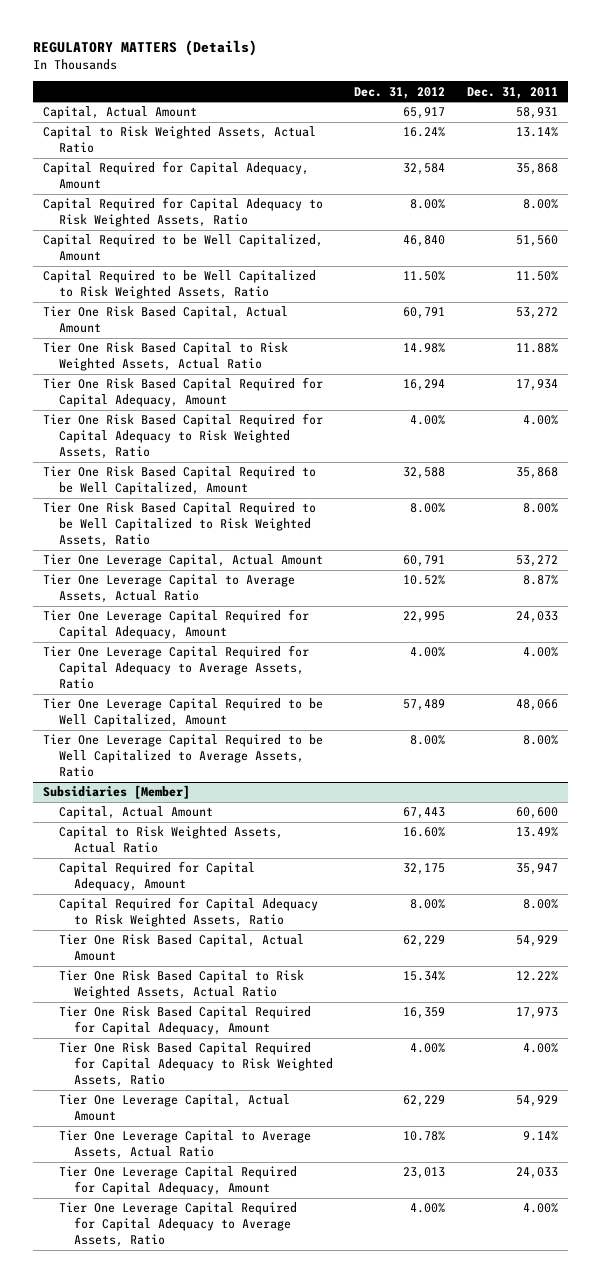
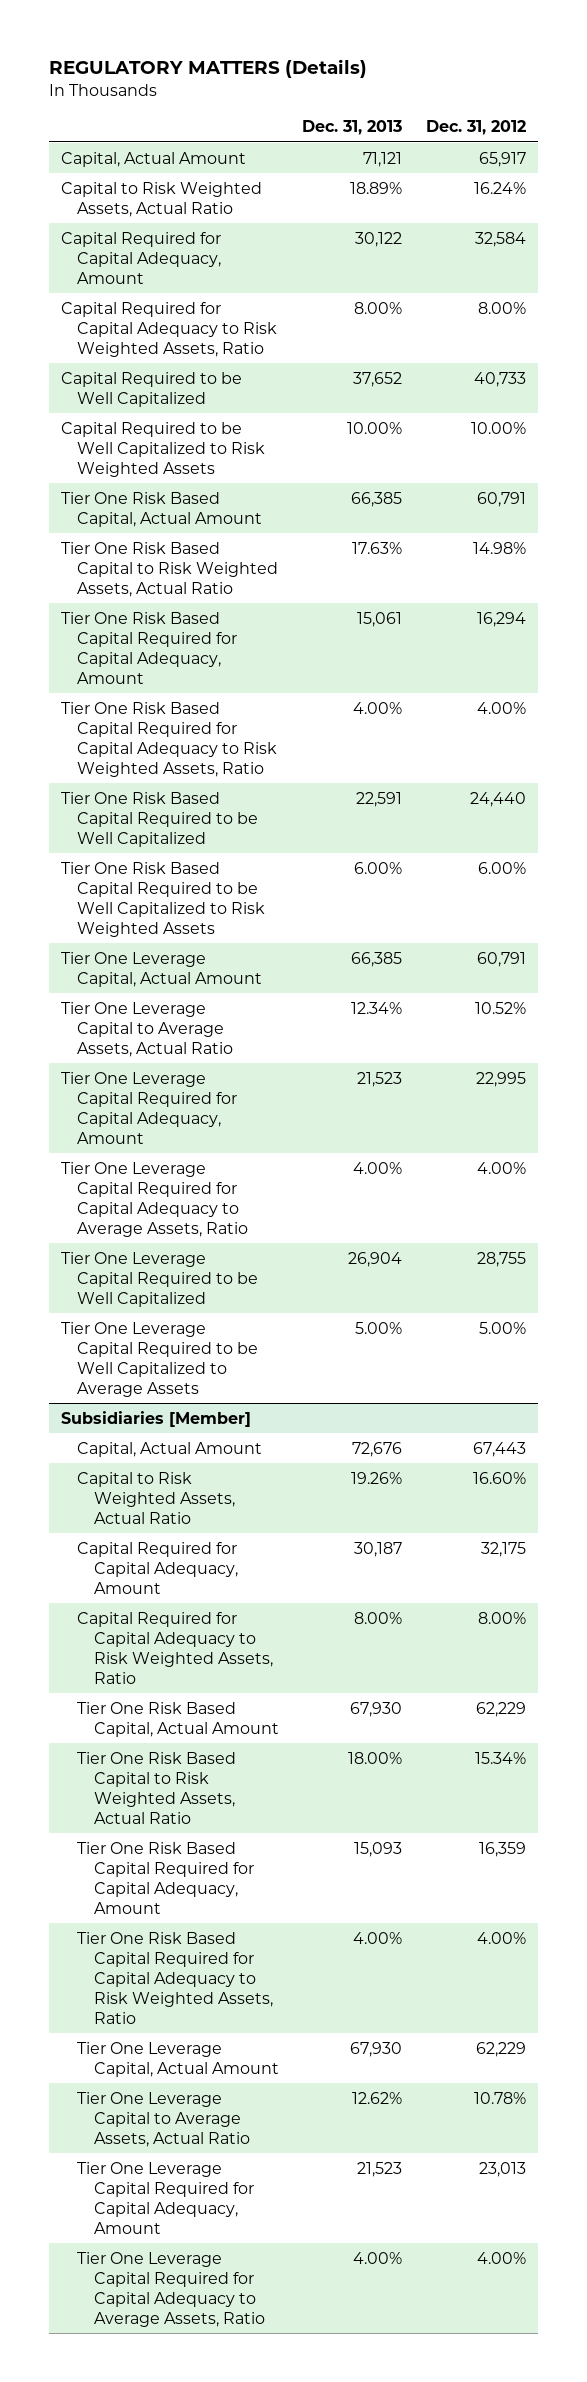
[466,86,558,99] Dec. 31, 2011 -> none
none -> [302,120,403,136] Dec. 31, 2013
[43,234,324,262] Capital Required to be Well Capitalized, Amount -> [60,371,242,407] Capital Required to be Well Capitalized
[403,235,446,248] 46,840 -> [473,371,526,387] 40,733
[43,270,317,300] Capital Required to be Well Capitalized to Risk Weighted Assets, Ratio -> [60,421,266,477] Capital Required to be Well Capitalized to Risk Weighted Assets
[403,271,446,282] 11.50% -> [470,421,526,434] 10.00%
[43,466,317,496] Tier One Risk Based Capital Required to be Well Capitalized, Amount -> [60,791,259,847] Tier One Risk Based Capital Required to be Well Capitalized
[403,467,446,480] 32,588 -> [469,791,526,807] 24,440
[43,502,317,548] Tier One Risk Based Capital Required to be Well Capitalized to Risk Weighted Assets, Ratio -> [60,861,266,937] Tier One Risk Based Capital Required to be Well Capitalized to Risk Weighted Assets
[410,503,446,514] 8.00% -> [477,861,526,874] 6.00%
[43,698,324,728] Tier One Leverage Capital Required to be Well Capitalized, Amount -> [60,1251,259,1307] Tier One Leverage Capital Required to be Well Capitalized
[403,699,446,712] 57,489 -> [476,1251,526,1267] 28,755
[43,734,324,778] Tier One Leverage Capital Required to be Well Capitalized to Average Assets, Ratio -> [60,1321,259,1397] Tier One Leverage Capital Required to be Well Capitalized to Average Assets
[410,735,446,746] 8.00% -> [478,1321,526,1334] 5.00%

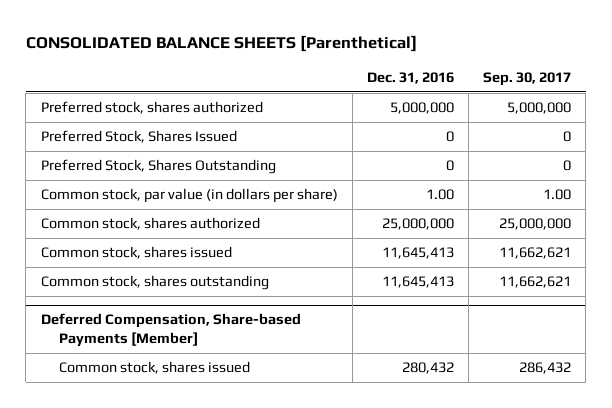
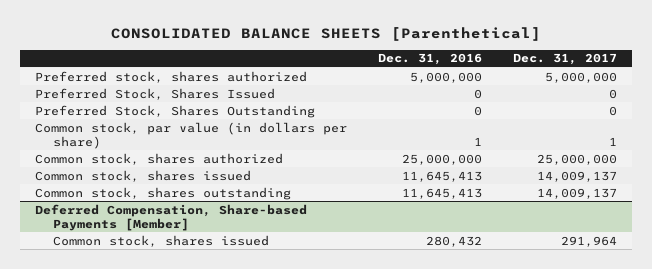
[483,71,572,86] Sep. 30, 2017 -> none
none -> [512,53,617,66] Dec. 31, 2017
[425,189,454,201] 1.00 -> [474,136,483,146] 1

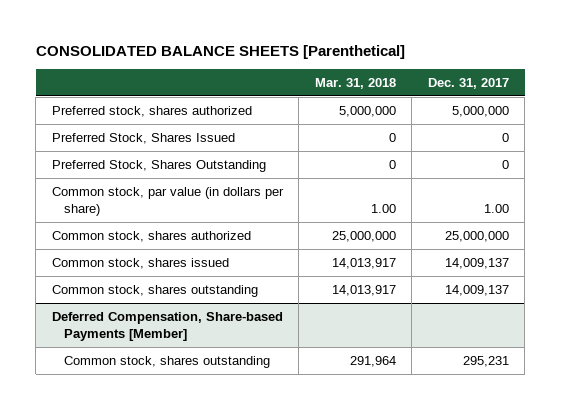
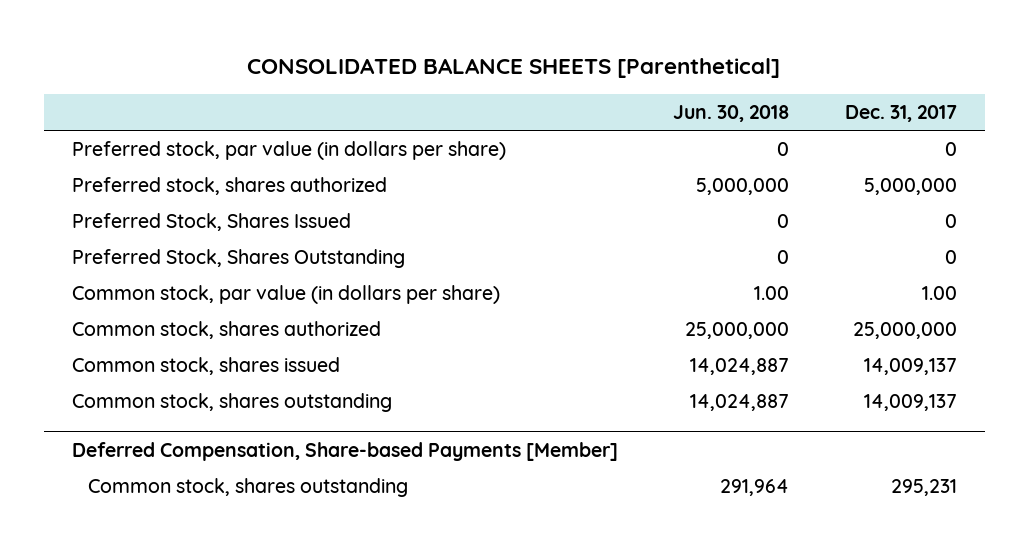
[314,77,396,89] Mar. 31, 2018 -> none
none -> [673,105,790,123] Jun. 30, 2018
none -> [71,141,506,161] Preferred stock, par value (in dollars per share)

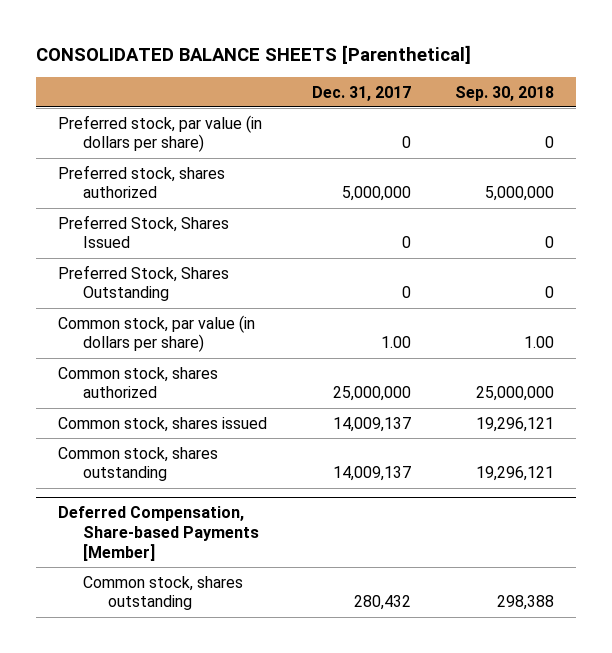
[673,105,790,123] Jun. 30, 2018 -> none
none -> [454,85,554,101] Sep. 30, 2018
[891,479,958,497] 295,231 -> [353,595,411,611] 280,432

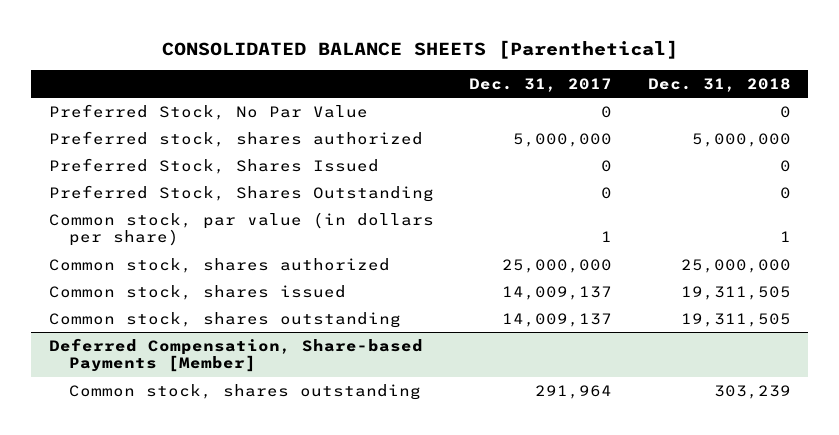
[454,85,554,101] Sep. 30, 2018 -> none
none -> [647,77,791,92] Dec. 31, 2018
[58,114,263,153] Preferred stock, par value (in dollars per share) -> [48,104,368,121] Preferred Stock, No Par Value
[380,336,411,349] 1.00 -> [601,231,613,243] 1
[353,595,411,611] 280,432 -> [535,385,613,400] 291,964

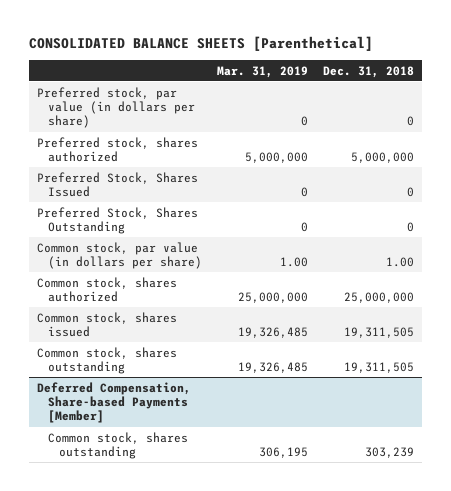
[469,77,613,92] Dec. 31, 2017 -> none
none -> [216,65,308,78] Mar. 31, 2019
[48,104,368,121] Preferred Stock, No Par Value -> [36,86,195,129] Preferred stock, par value (in dollars per share)
[779,231,791,243] 1 -> [386,257,415,268] 1.00

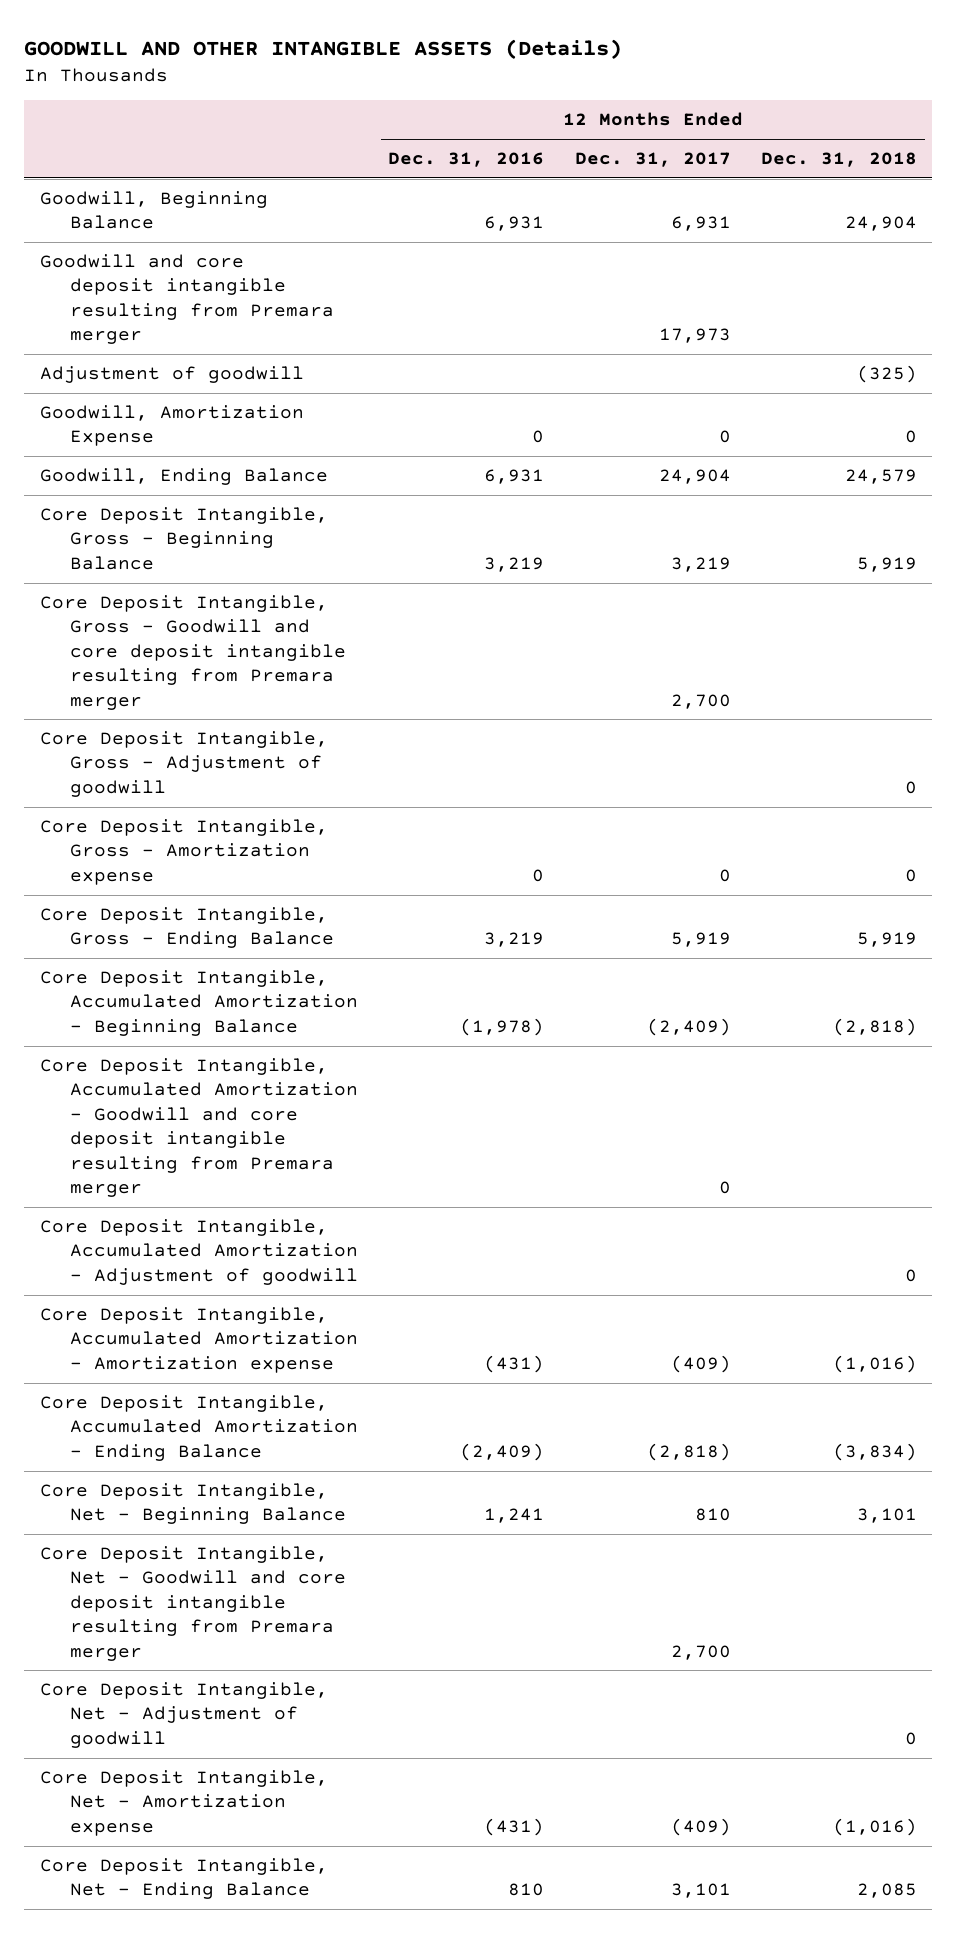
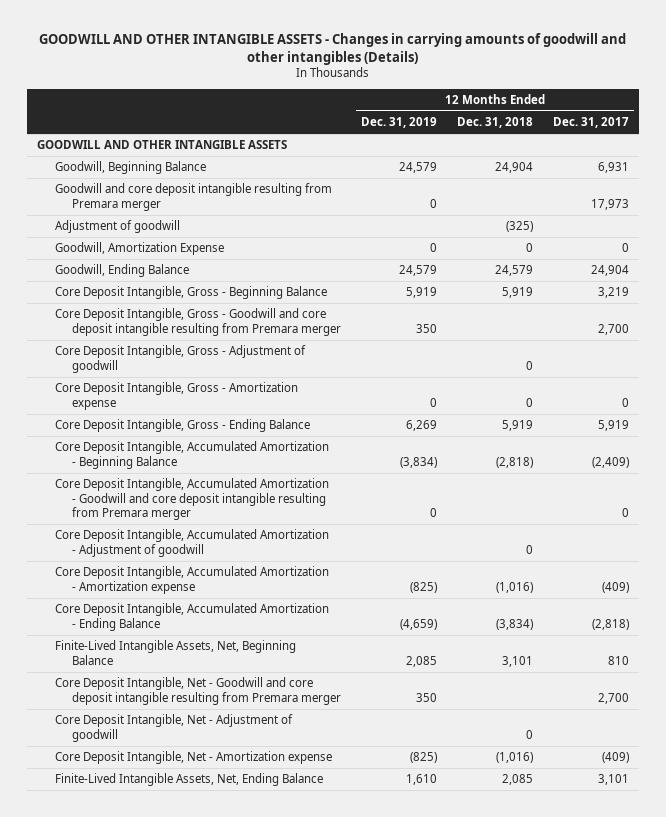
[24,38,623,59] GOODWILL AND OTHER INTANGIBLE ASSETS (Details) -> [38,33,626,66] GOODWILL AND OTHER INTANGIBLE ASSETS - Changes in carrying amounts of goodwill and other intangibles (Details)
[388,152,545,168] Dec. 31, 2016 -> none
none -> [361,117,438,129] Dec. 31, 2019
none -> [36,140,287,150] GOODWILL AND OTHER INTANGIBLE ASSETS
[39,1483,346,1525] Core Deposit Intangible, Net - Beginning Balance -> [54,640,296,665] Finite-Lived Intangible Assets, Net, Beginning Balance
[39,1858,328,1900] Core Deposit Intangible, Net - Ending Balance -> [54,773,323,787] Finite-Lived Intangible Assets, Net, Ending Balance

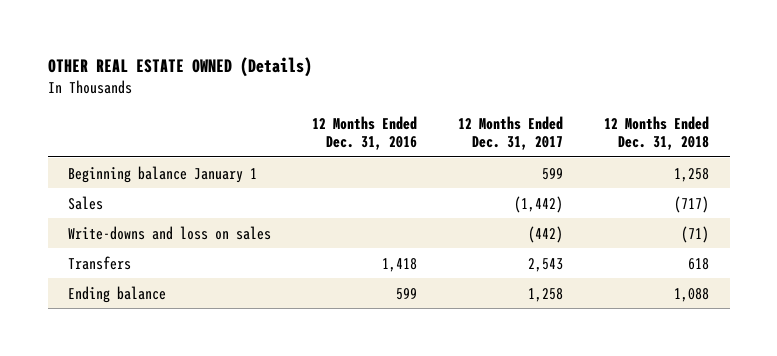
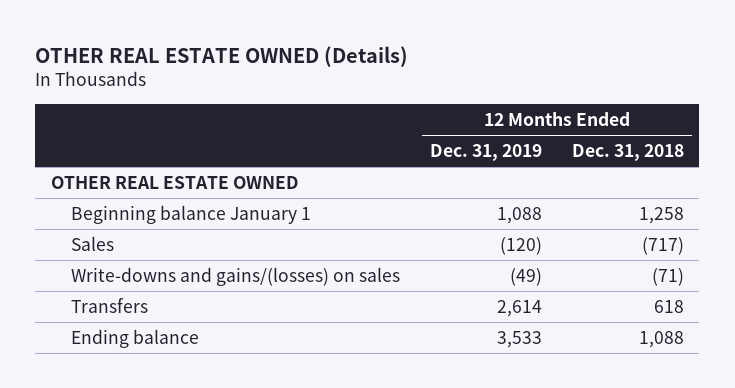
[312,115,418,150] 12 Months Ended Dec. 31, 2016 -> none
[458,115,564,150] 12 Months Ended Dec. 31, 2017 -> none
none -> [429,144,542,162] Dec. 31, 2019
none -> [50,176,299,190] OTHER REAL ESTATE OWNED
[68,225,272,240] Write-downs and loss on sales -> [70,267,400,287] Write-downs and gains/(losses) on sales

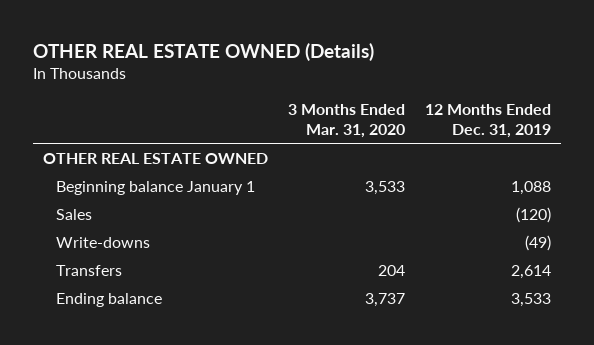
[572,144,685,162] Dec. 31, 2018 -> none
none -> [288,104,406,138] 3 Months Ended Mar. 31, 2020
[70,267,400,287] Write-downs and gains/(losses) on sales -> [55,236,150,248] Write-downs

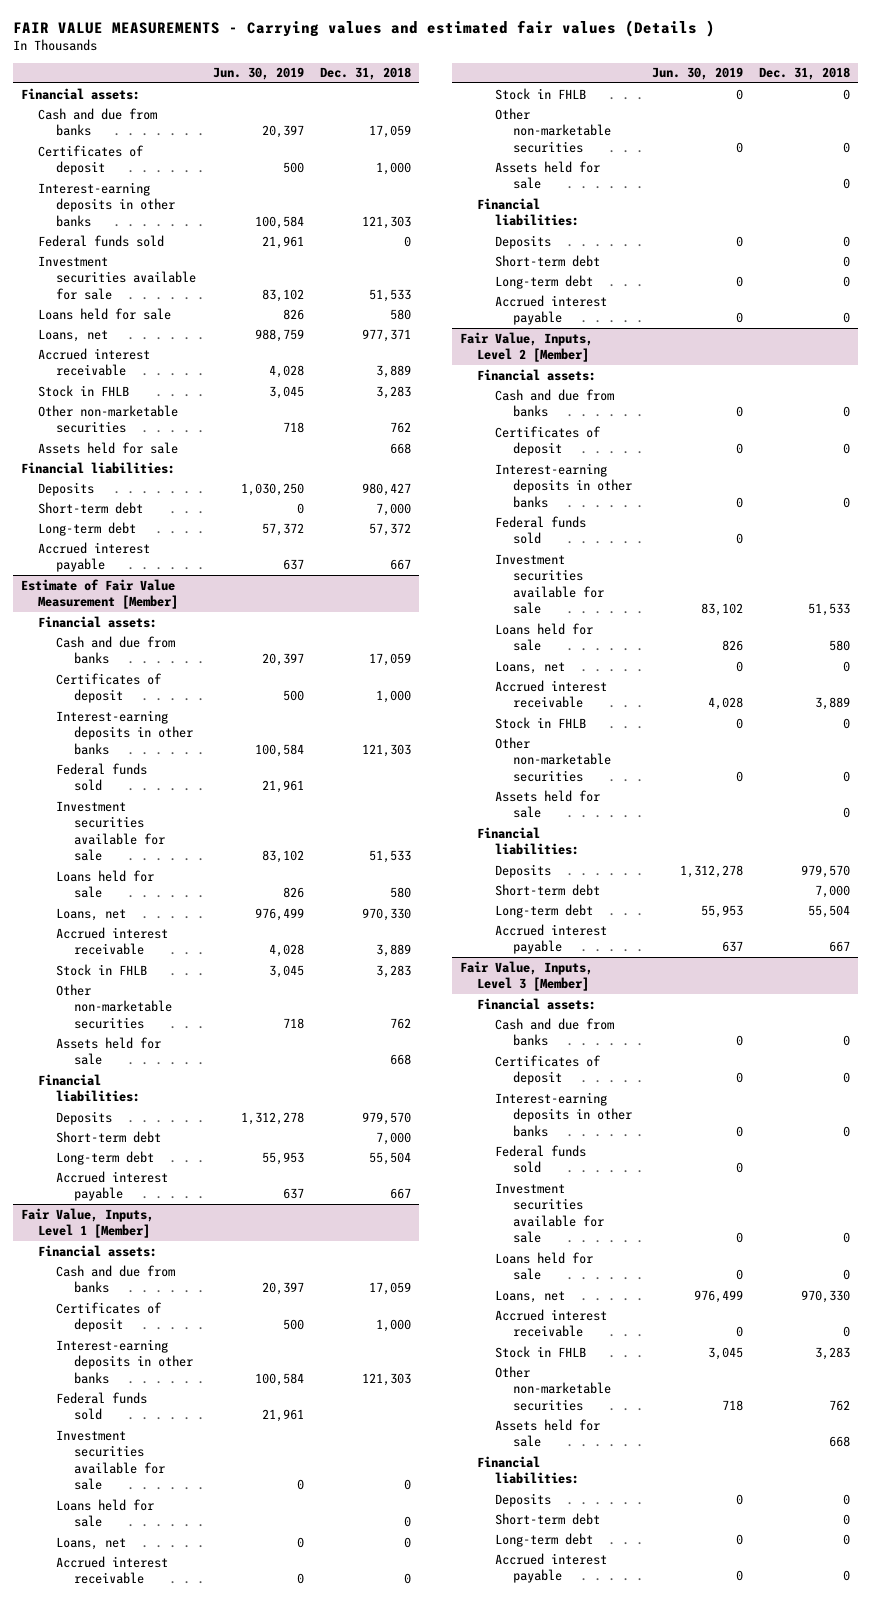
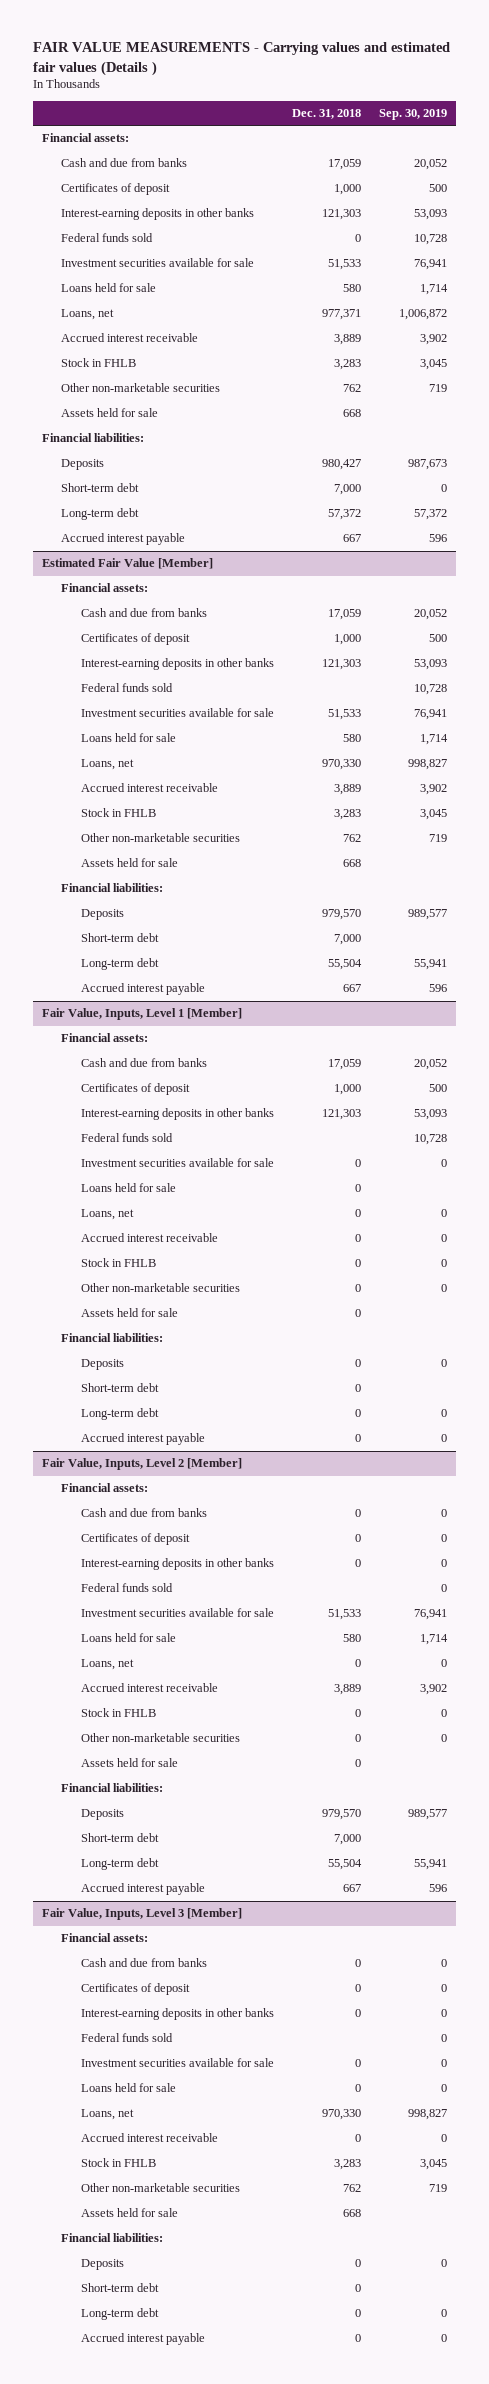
[212,67,304,81] Jun. 30, 2019 -> none
none -> [379,109,448,121] Sep. 30, 2019
[20,578,179,610] Estimate of Fair Value Measurement [Member] -> [42,558,214,570] Estimated Fair Value [Member]

